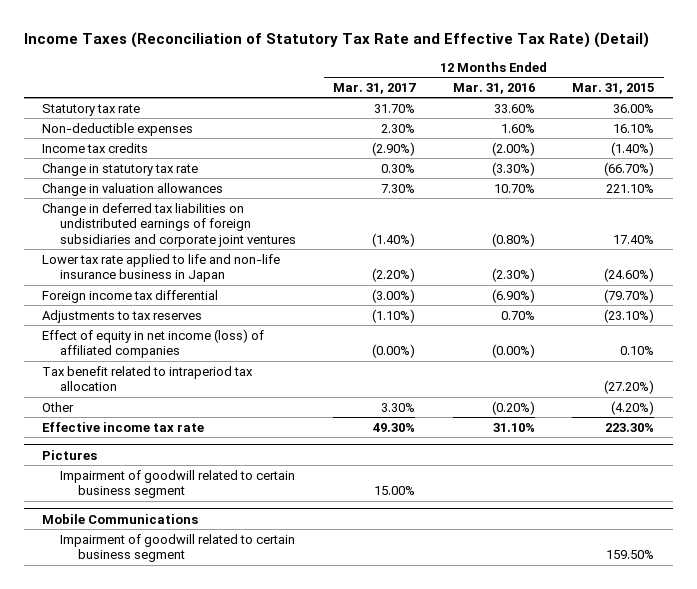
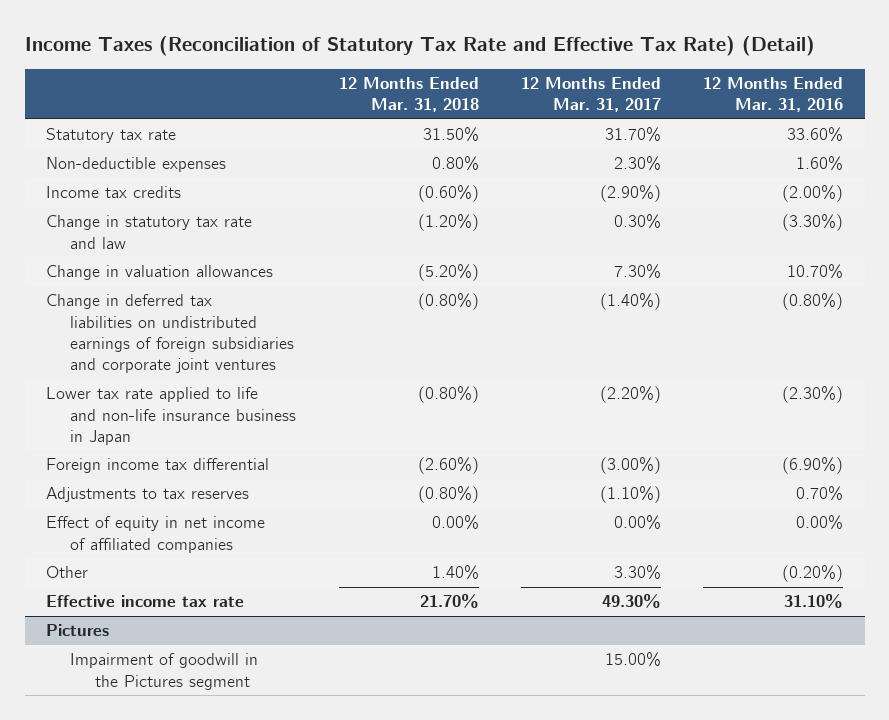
[572,82,655,94] Mar. 31, 2015 -> none
none -> [338,77,479,113] 12 Months Ended Mar. 31, 2018
[42,162,199,176] Change in statutory tax rate -> [45,215,252,249] Change in statutory tax rate and law
[42,365,254,392] Tax benefit related to intraperiod tax allocation -> none
[42,328,265,359] Effect of equity in net income (loss) of affiliated companies -> [45,516,265,553] Effect of equity in net income of affiliated companies
[372,344,416,359] (0.00%) -> [614,515,662,531] 0.00%
[491,344,535,359] (0.00%) -> [796,515,844,531] 0.00%
[42,513,199,524] Mobile Communications -> none
[60,533,296,563] Impairment of goodwill related to certain business segment -> none
[60,469,296,499] Impairment of goodwill related to certain business segment -> [70,653,259,690] Impairment of goodwill in the Pictures segment

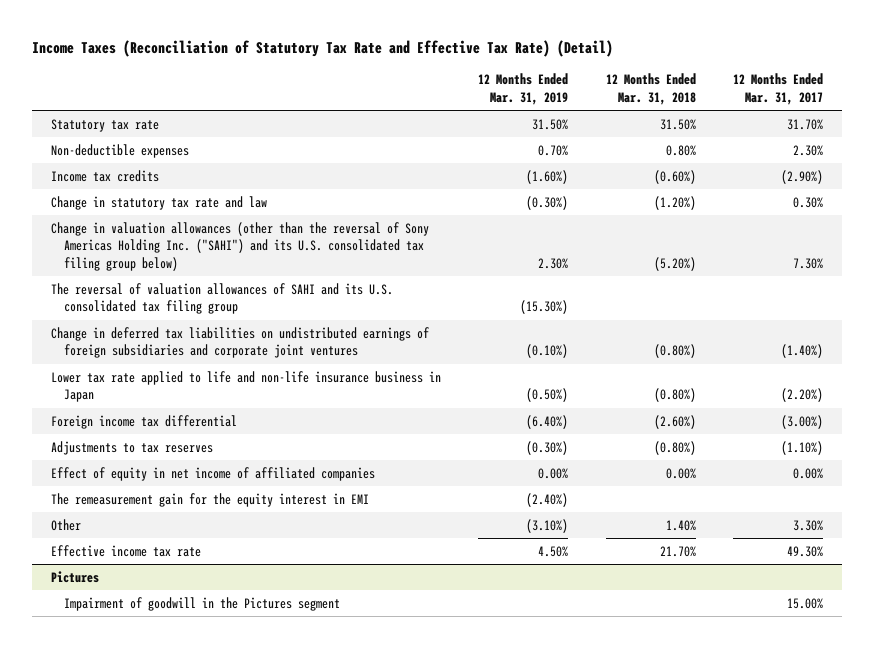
[703,77,844,113] 12 Months Ended Mar. 31, 2016 -> none
none -> [478,73,569,105] 12 Months Ended Mar. 31, 2019
[45,265,273,281] Change in valuation allowances -> [50,221,429,271] Change in valuation allowances (other than the reversal of Sony Americas Holding Inc. ("SAHI") and its U.S. consolidated tax filing group below)
none -> [50,282,393,315] The reversal of valuation allowances of SAHI and its U.S. consolidated tax filing group
none -> [50,492,369,507] The remeasurement gain for the equity interest in EMI

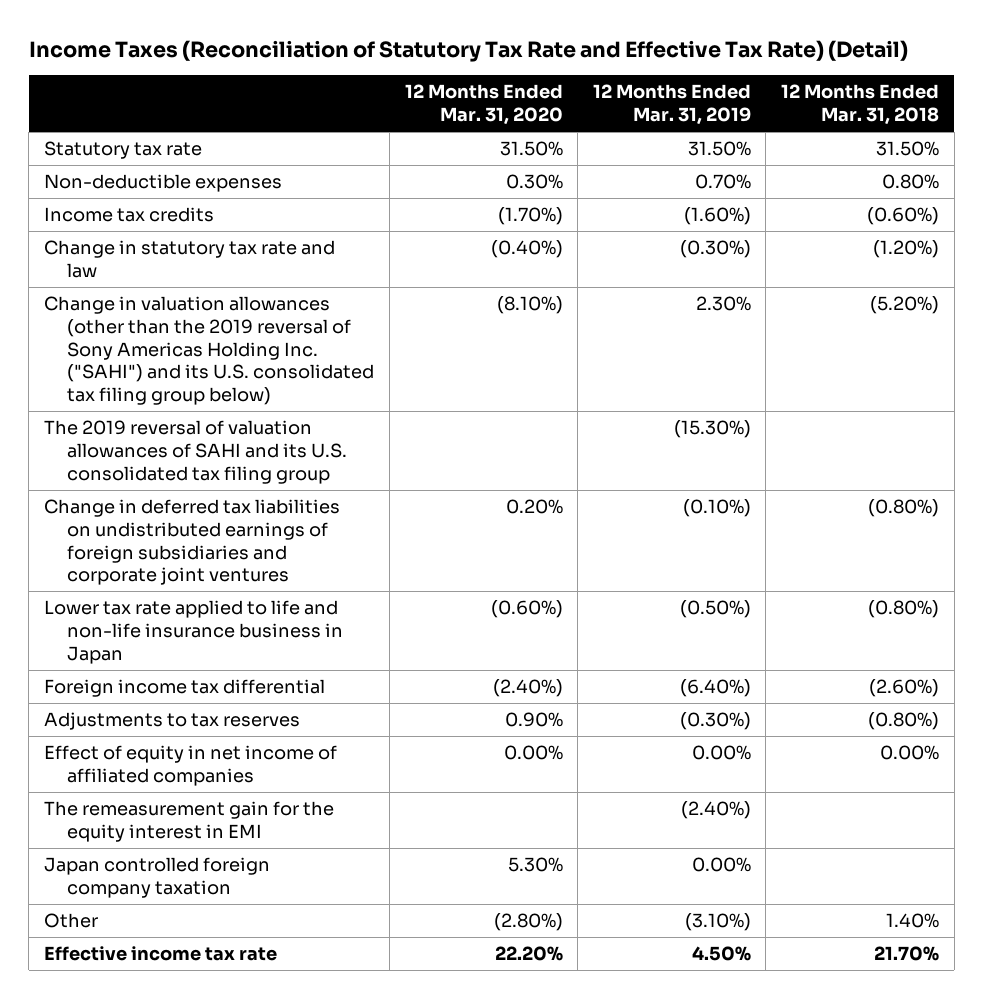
[732,73,823,105] 12 Months Ended Mar. 31, 2017 -> none
none -> [404,84,563,126] 12 Months Ended Mar. 31, 2020
[50,221,429,271] Change in valuation allowances (other than the reversal of Sony Americas Holding Inc. ("SAHI") and its U.S. consolidated tax filing group below) -> [44,296,375,406] Change in valuation allowances (other than the 2019 reversal of Sony Americas Holding Inc. ("SAHI") and its U.S. consolidated tax filing group below)
[50,282,393,315] The reversal of valuation allowances of SAHI and its U.S. consolidated tax filing group -> [44,420,348,484] The 2019 reversal of valuation allowances of SAHI and its U.S. consolidated tax filing group
none -> [44,857,271,898] Japan controlled foreign company taxation
[50,570,99,583] Pictures -> none
[63,596,340,611] Impairment of goodwill in the Pictures segment -> none

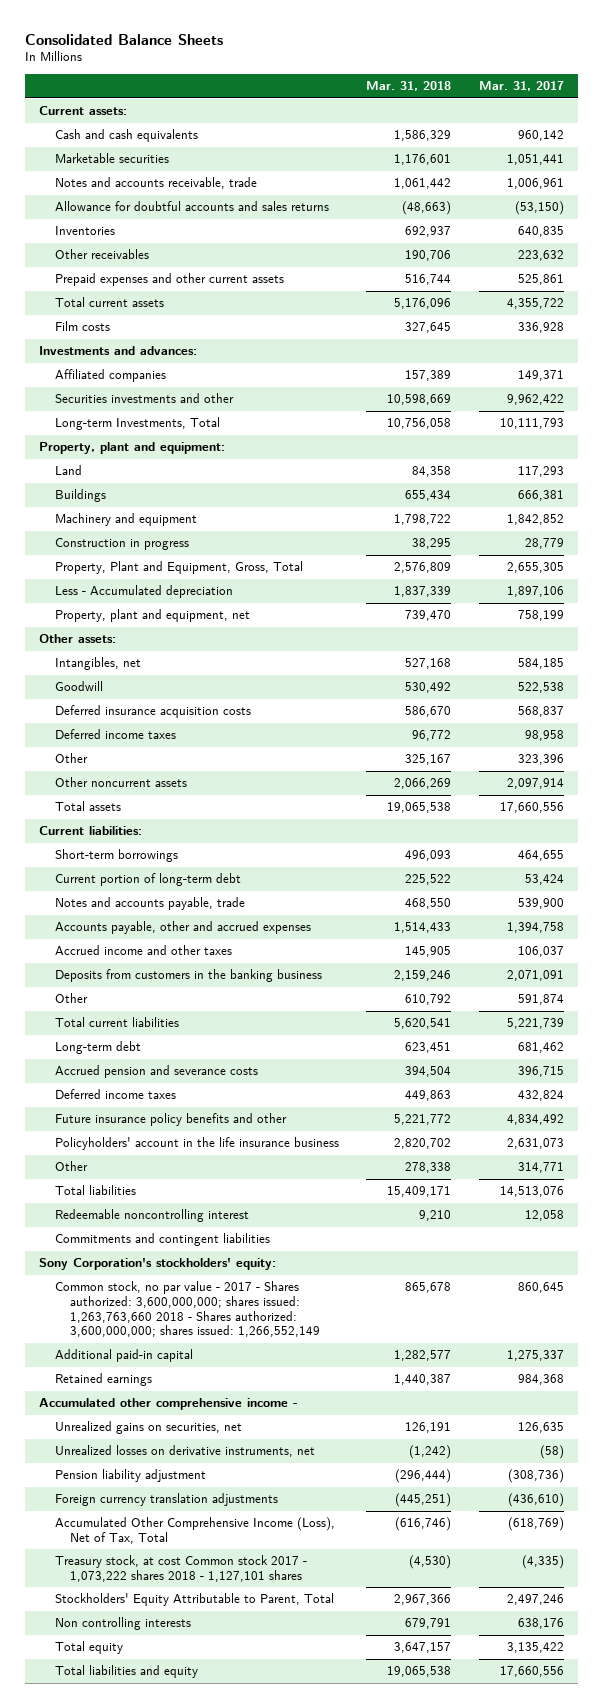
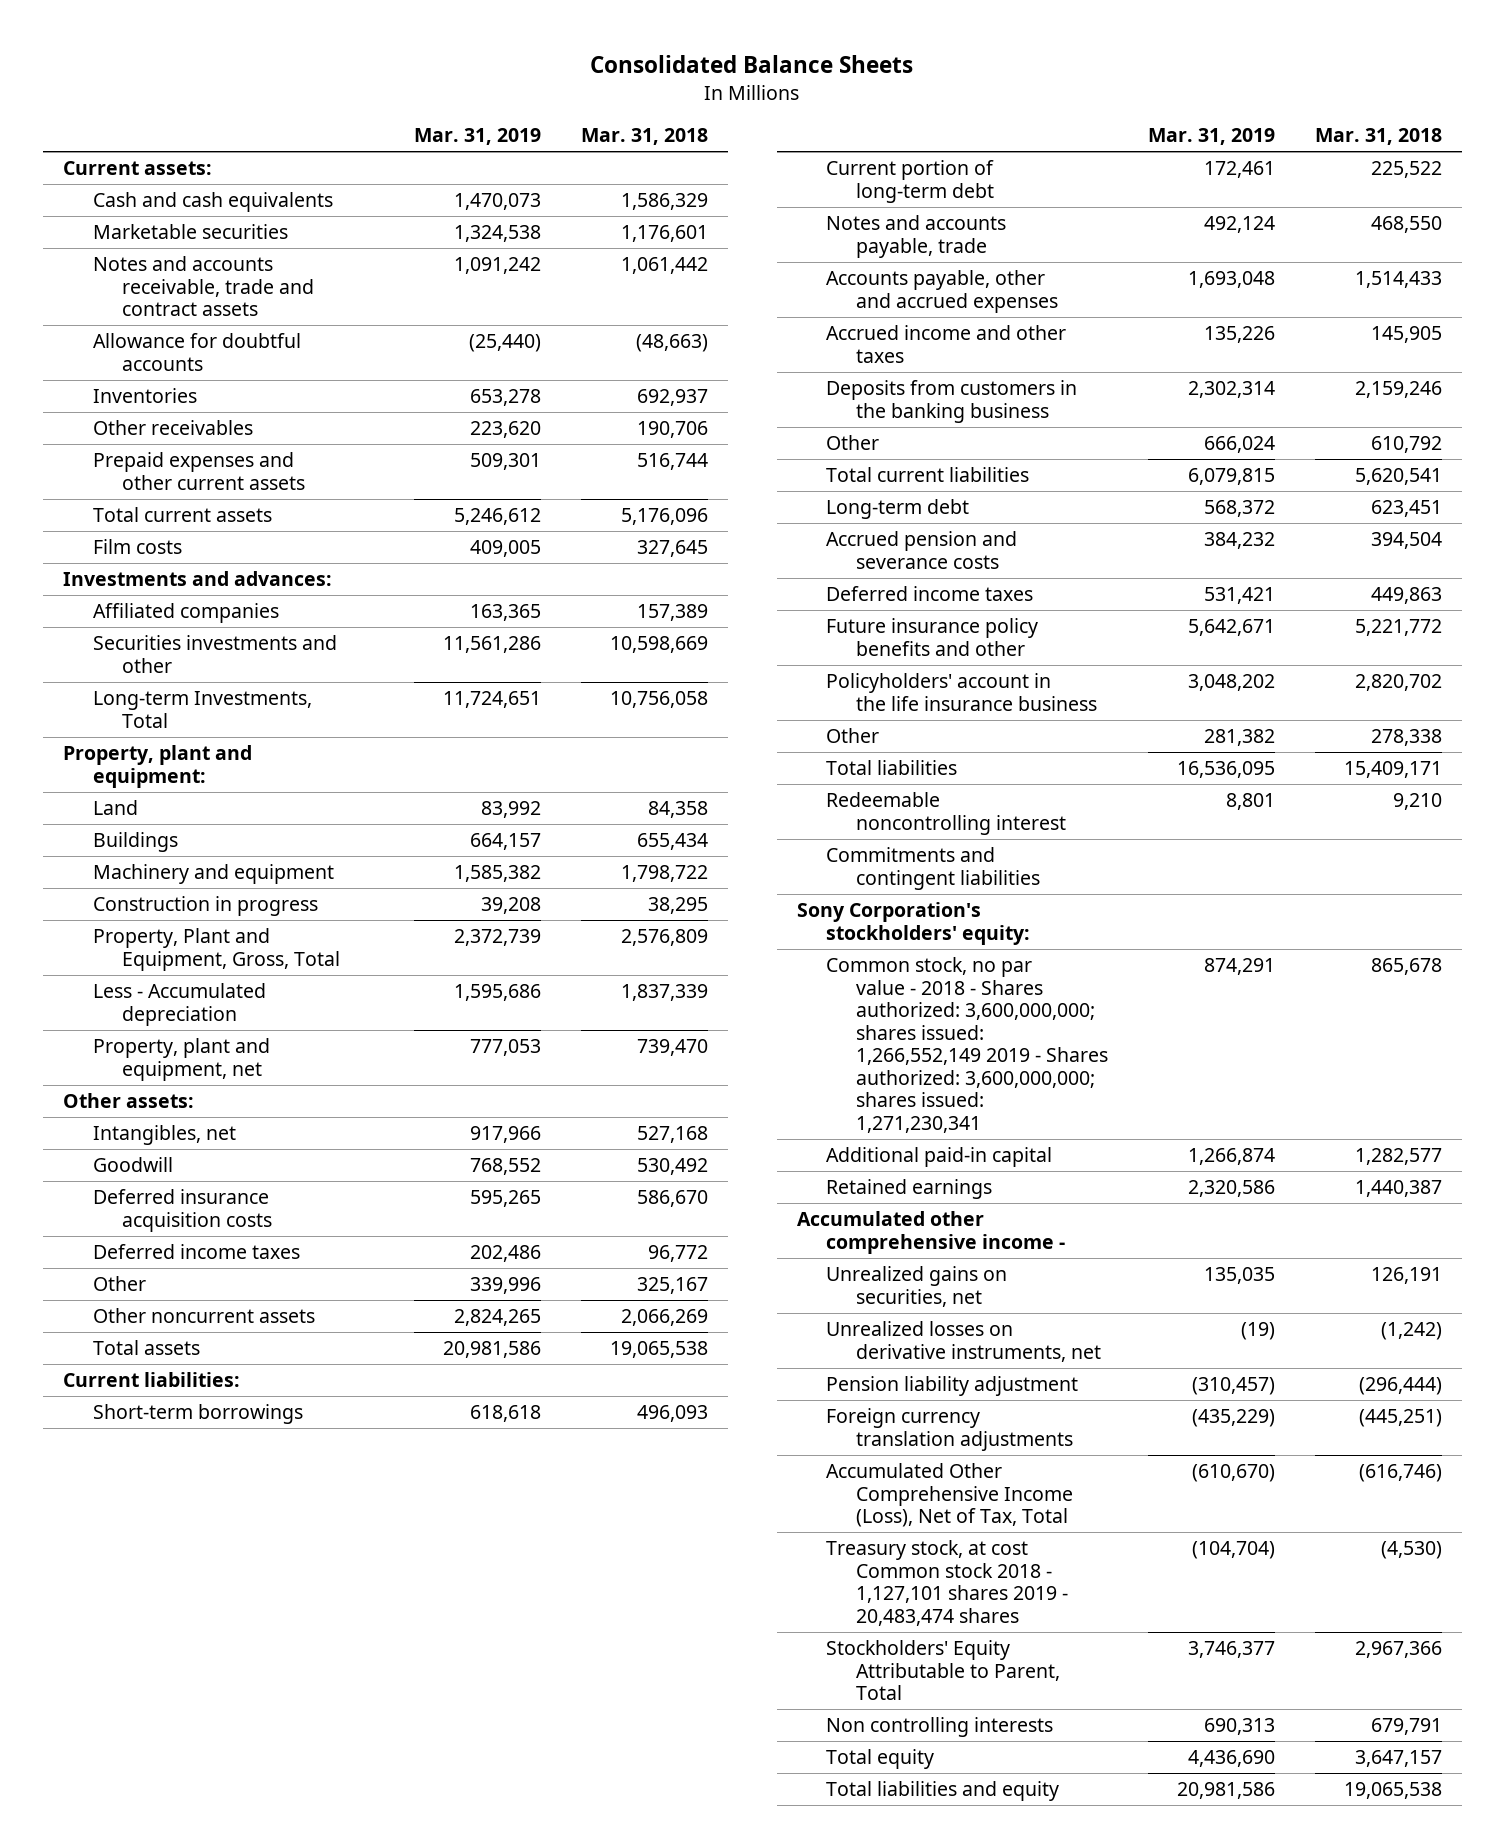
[479,81,565,92] Mar. 31, 2017 -> none
none -> [414,128,542,146] Mar. 31, 2019
[54,177,257,190] Notes and accounts receivable, trade -> [92,256,315,317] Notes and accounts receivable, trade and contract assets
[54,201,329,212] Allowance for doubtful accounts and sales returns -> [92,333,301,371] Allowance for doubtful accounts
[54,1281,320,1338] Common stock, no par value - 2017 - Shares authorized: 3,600,000,000; shares issued: 1,263,763,660 2018 - Shares authorized: 3,600,000,000; shares issued: 1,266,552,149 -> [826,957,1109,1133] Common stock, no par value - 2018 - Shares authorized: 3,600,000,000; shares issued: 1,266,552,149 2019 - Shares authorized: 3,600,000,000; shares issued: 1,271,230,341
[54,1555,307,1582] Treasury stock, at cost Common stock 2017 - 1,073,222 shares 2018 - 1,127,101 shares -> [826,1540,1069,1626] Treasury stock, at cost Common stock 2018 - 1,127,101 shares 2019 - 20,483,474 shares

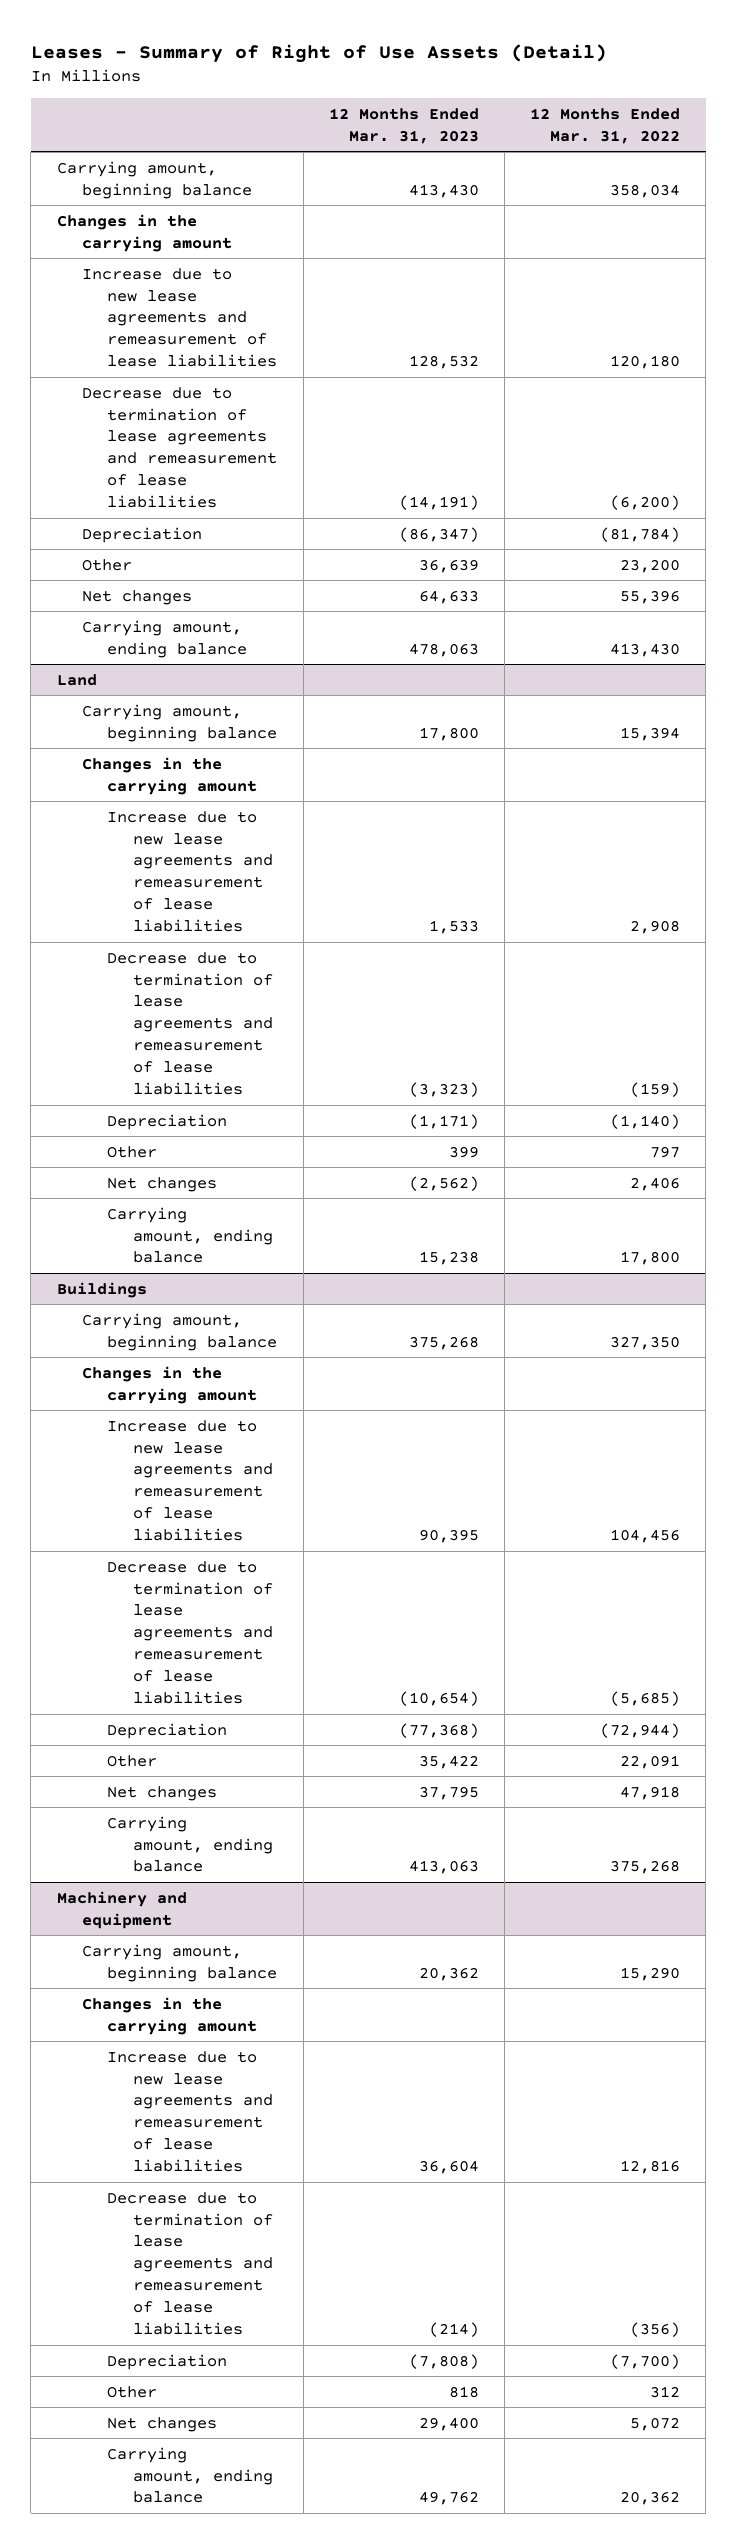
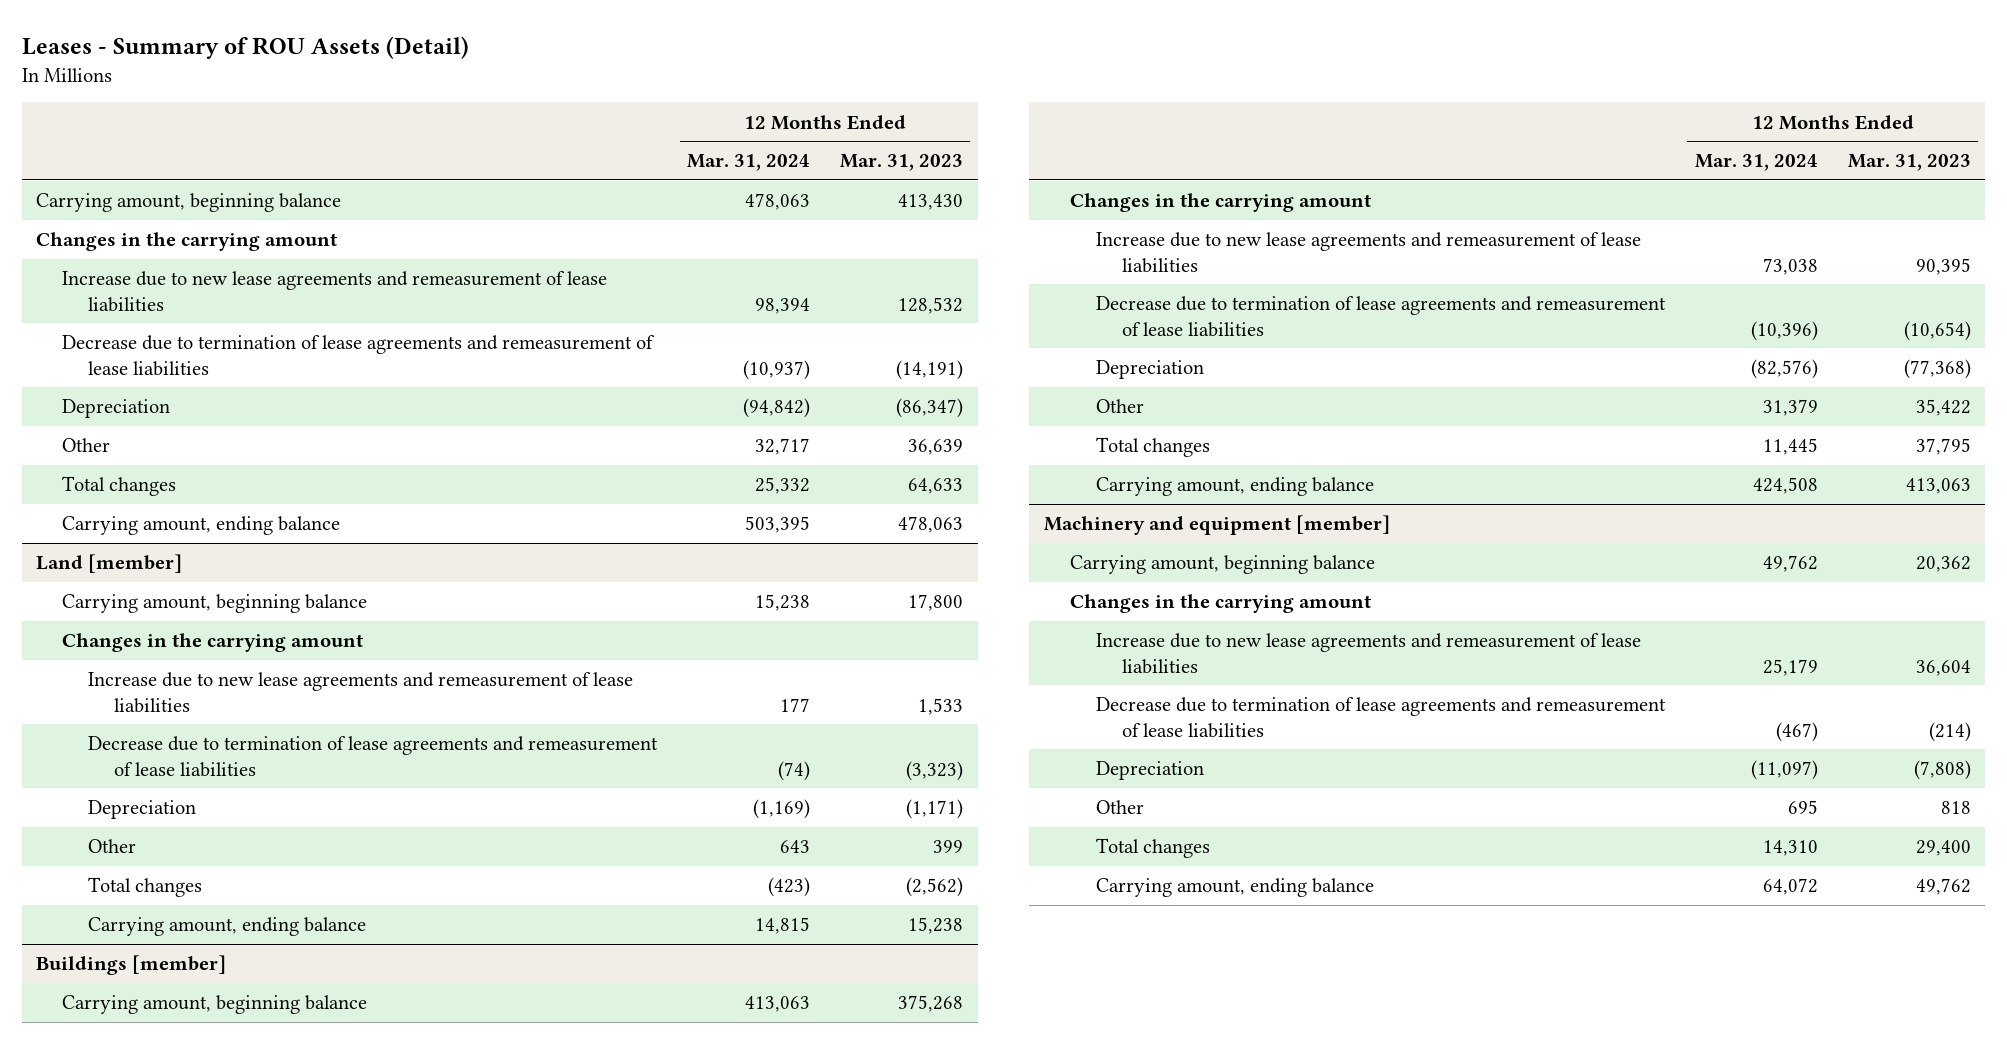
[30,43,607,63] Leases - Summary of Right of Use Assets (Detail) -> [21,35,469,59] Leases - Summary of ROU Assets (Detail)
[530,107,681,144] 12 Months Ended Mar. 31, 2022 -> none
none -> [687,154,811,172] Mar. 31, 2024
[81,589,192,605] Net changes -> [62,476,177,497] Total changes
[56,673,97,686] Land -> [36,554,183,574] Land [member]
[107,1176,218,1192] Net changes -> [88,877,203,898] Total changes
[56,1281,147,1298] Buildings -> [36,955,227,976] Buildings [member]
[107,1785,218,1801] Net changes -> [1096,437,1211,458] Total changes
[56,1890,187,1929] Machinery and equipment -> [1044,515,1391,536] Machinery and equipment [member]
[107,2416,218,2432] Net changes -> [1096,838,1211,859] Total changes

